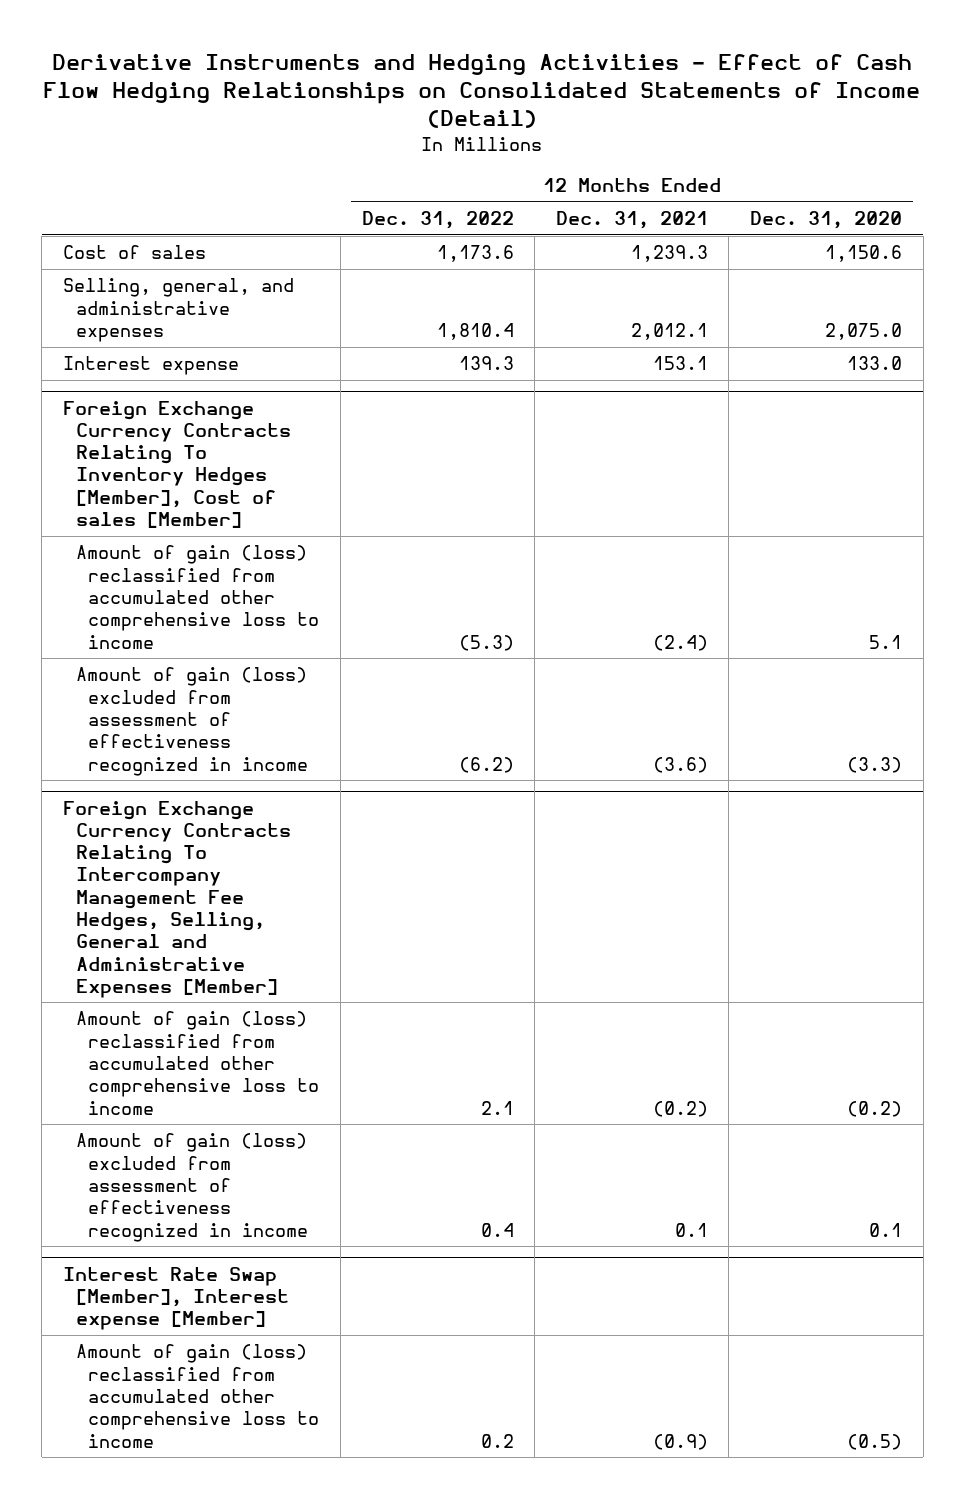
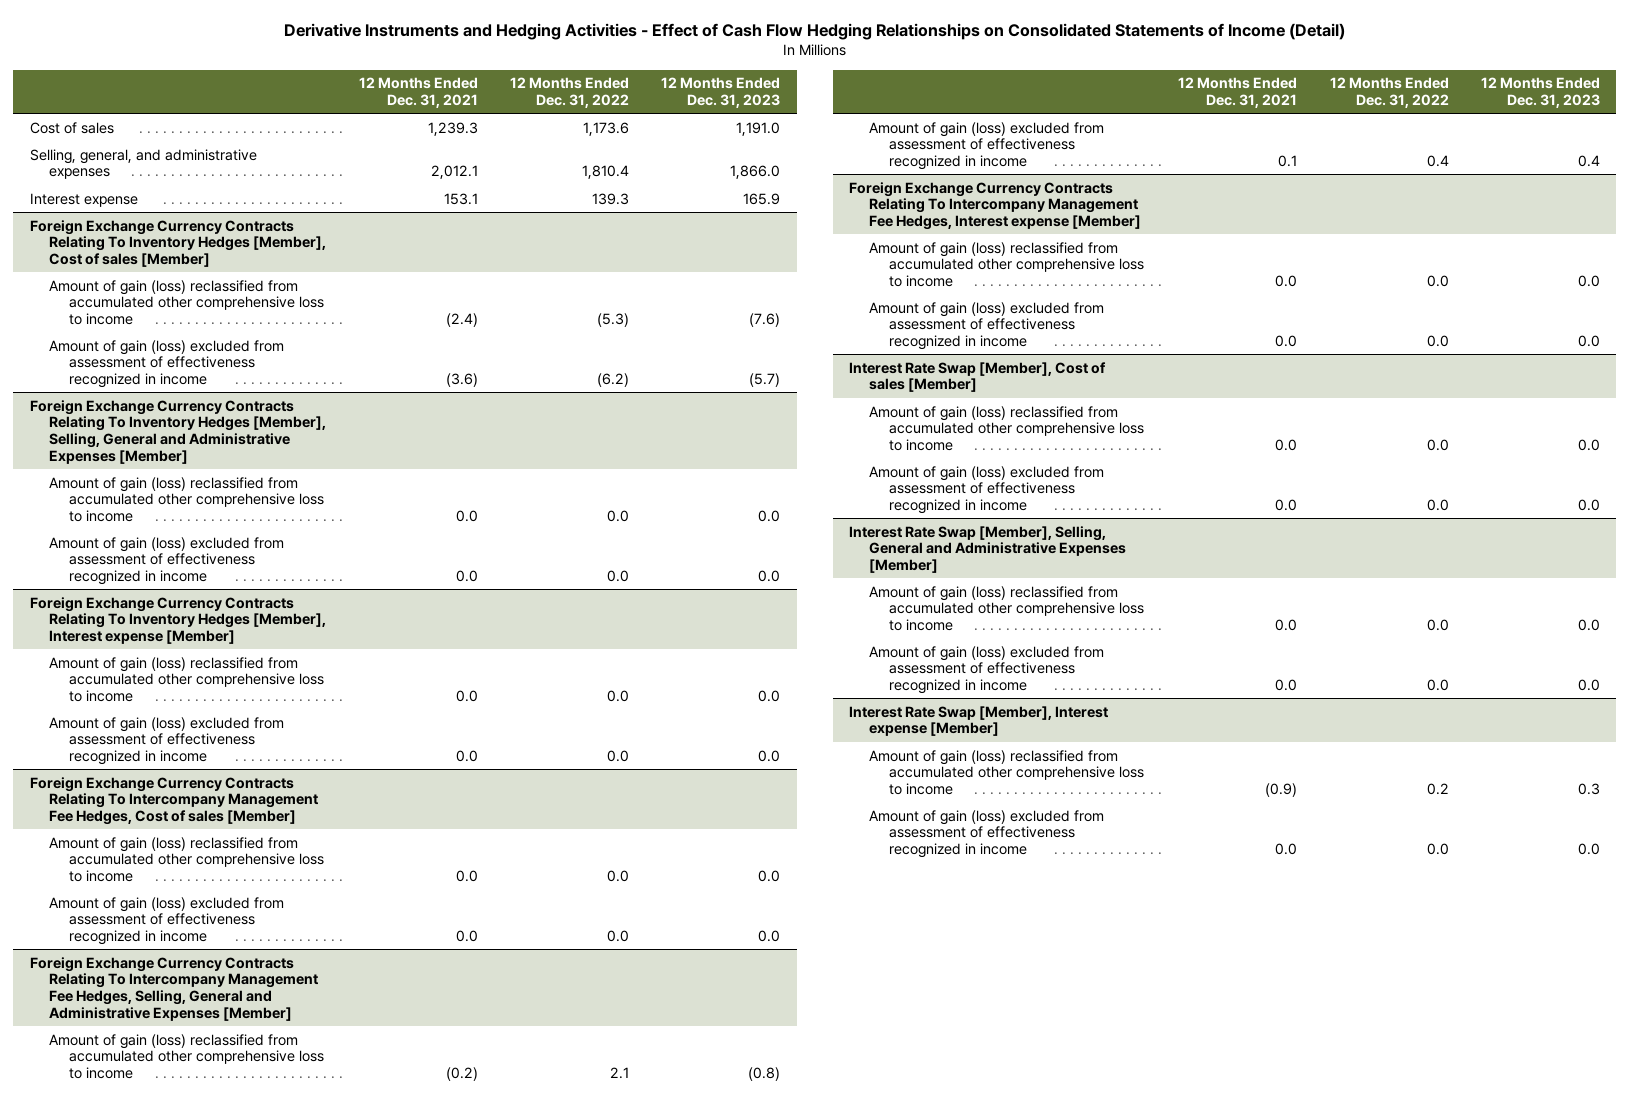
[749,211,902,230] Dec. 31, 2020 -> none
none -> [661,77,781,109] 12 Months Ended Dec. 31, 2023
none -> [29,399,327,464] Foreign Exchange Currency Contracts Relating To Inventory Hedges [Member], Selling, General and Administrative Expenses [Member]
none -> [49,476,325,523] Amount of gain (loss) reclassified from accumulated other comprehensive loss to income
none -> [49,536,285,586] Amount of gain (loss) excluded from assessment of effectiveness recognized in income
none -> [29,596,327,645] Foreign Exchange Currency Contracts Relating To Inventory Hedges [Member], Interest expense [Member]
none -> [49,656,325,703] Amount of gain (loss) reclassified from accumulated other comprehensive loss to income
none -> [49,716,285,766] Amount of gain (loss) excluded from assessment of effectiveness recognized in income
none -> [29,776,319,826] Foreign Exchange Currency Contracts Relating To Intercompany Management Fee Hedges, Cost of sales [Member]
none -> [49,836,325,883] Amount of gain (loss) reclassified from accumulated other comprehensive loss to income
none -> [49,896,285,946] Amount of gain (loss) excluded from assessment of effectiveness recognized in income
none -> [848,181,1141,231] Foreign Exchange Currency Contracts Relating To Intercompany Management Fee Hedges, Interest expense [Member]
none -> [868,241,1144,288] Amount of gain (loss) reclassified from accumulated other comprehensive loss to income
none -> [868,301,1104,351] Amount of gain (loss) excluded from assessment of effectiveness recognized in income
none -> [848,361,1106,393] Interest Rate Swap [Member], Cost of sales [Member]
none -> [868,405,1144,452] Amount of gain (loss) reclassified from accumulated other comprehensive loss to income
none -> [868,465,1104,515] Amount of gain (loss) excluded from assessment of effectiveness recognized in income
none -> [848,525,1126,574] Interest Rate Swap [Member], Selling, General and Administrative Expenses [Member]
none -> [868,585,1144,632] Amount of gain (loss) reclassified from accumulated other comprehensive loss to income
none -> [868,645,1104,695] Amount of gain (loss) excluded from assessment of effectiveness recognized in income
none -> [868,809,1104,859] Amount of gain (loss) excluded from assessment of effectiveness recognized in income

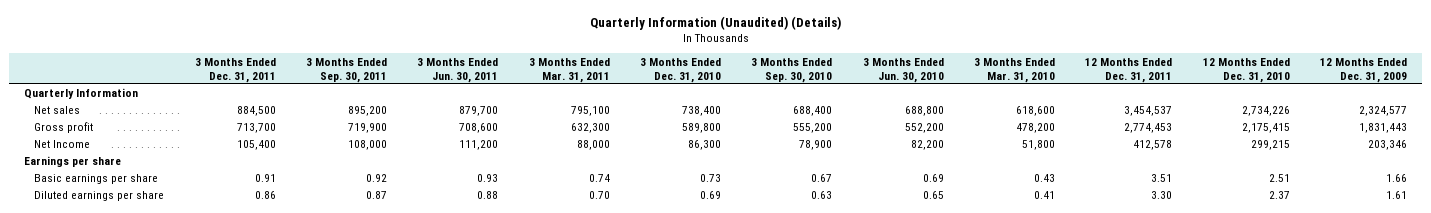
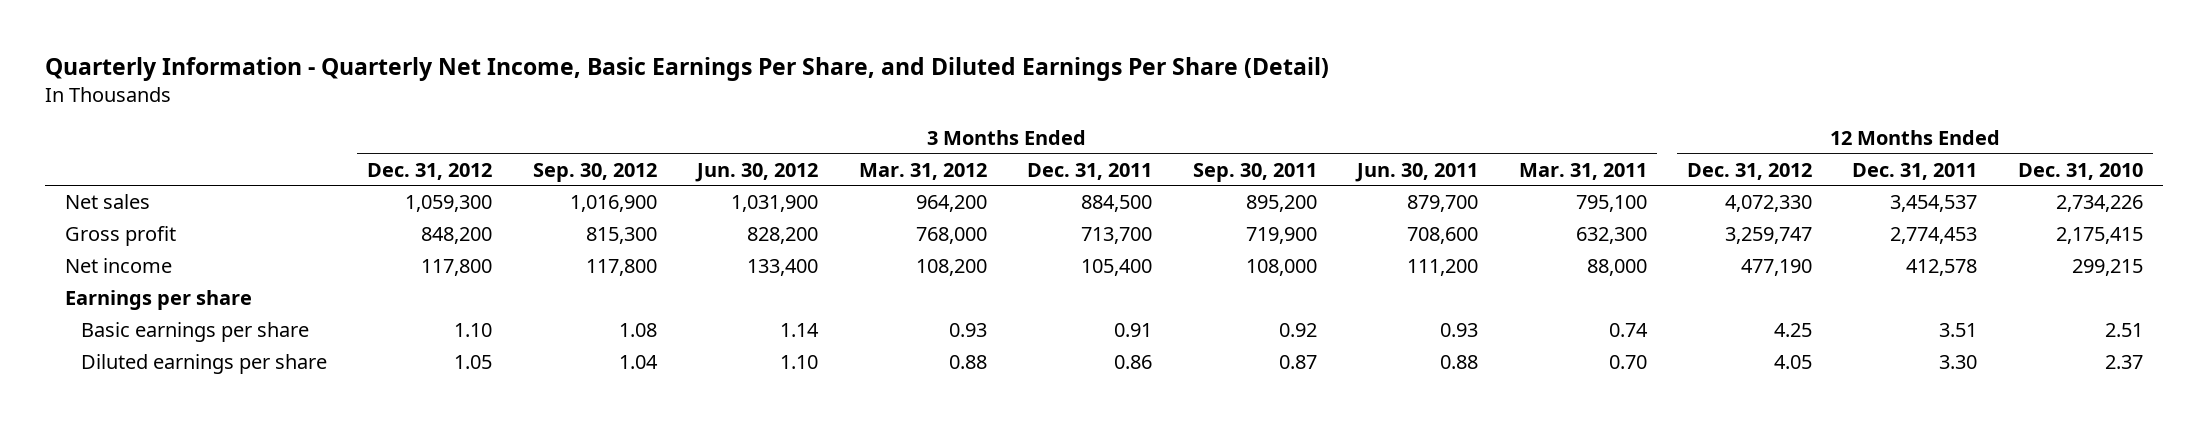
[589,15,841,30] Quarterly Information (Unaudited) (Details) -> [44,57,1329,82] Quarterly Information - Quarterly Net Income, Basic Earnings Per Share, and Diluted Earnings Per Share (Detail)
[640,57,722,83] 3 Months Ended Dec. 31, 2010 -> none
[751,57,833,83] 3 Months Ended Sep. 30, 2010 -> none
[862,57,944,83] 3 Months Ended Jun. 30, 2010 -> none
[974,57,1056,83] 3 Months Ended Mar. 31, 2010 -> none
[1320,57,1408,83] 12 Months Ended Dec. 31, 2009 -> none
none -> [367,162,493,180] Dec. 31, 2012
none -> [532,162,657,182] Sep. 30, 2012
none -> [695,162,819,182] Jun. 30, 2012
none -> [858,162,987,180] Mar. 31, 2012
none -> [1687,162,1813,180] Dec. 31, 2012
[24,88,139,100] Quarterly Information -> none
[34,140,91,149] Net Income -> [64,257,172,273] Net income

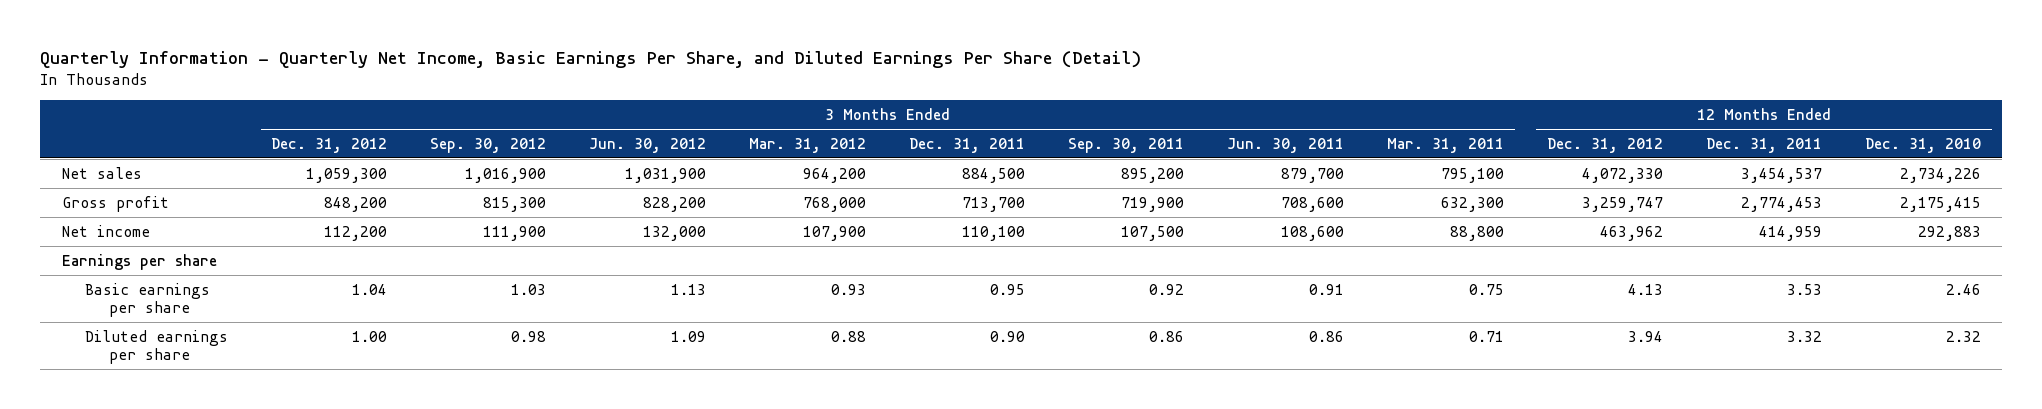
[421,258,493,276] 117,800 -> [324,225,388,241] 112,200
[585,258,657,276] 117,800 -> [483,225,547,241] 111,900
[747,258,819,276] 133,400 -> [643,225,707,241] 132,000
[915,258,987,276] 108,200 -> [803,225,867,241] 107,900
[1081,258,1153,276] 105,400 -> [962,225,1026,241] 110,100
[1245,258,1317,276] 108,000 -> [1121,225,1185,241] 107,500
[1407,258,1479,276] 111,200 -> [1280,225,1344,241] 108,600
[1586,258,1647,276] 88,000 -> [1449,225,1504,241] 88,800
[1741,258,1813,276] 477,190 -> [1599,225,1663,241] 463,962
[1906,258,1978,276] 412,578 -> [1758,225,1822,241] 414,959
[2071,258,2143,276] 299,215 -> [1917,225,1981,241] 292,883
[454,322,493,337] 1.10 -> [352,283,388,295] 1.04
[618,322,657,337] 1.08 -> [511,283,547,295] 1.03
[780,322,820,337] 1.14 -> [671,283,707,295] 1.13
[1114,322,1153,337] 0.91 -> [990,283,1026,295] 0.95
[1440,322,1479,337] 0.93 -> [1308,283,1344,295] 0.91
[1608,322,1648,337] 0.74 -> [1468,283,1504,295] 0.75
[1774,322,1813,337] 4.25 -> [1627,283,1663,295] 4.13
[1939,322,1978,337] 3.51 -> [1786,283,1822,295] 3.53
[2104,322,2143,337] 2.51 -> [1945,283,1981,295] 2.46
[454,354,493,369] 1.05 -> [352,330,388,342] 1.00
[618,354,658,369] 1.04 -> [511,330,547,342] 0.98
[780,354,819,369] 1.10 -> [671,330,707,342] 1.09
[1114,354,1153,369] 0.86 -> [990,330,1026,342] 0.90
[1278,354,1317,369] 0.87 -> [1149,330,1185,342] 0.86
[1440,354,1479,369] 0.88 -> [1308,330,1344,342] 0.86
[1608,354,1647,369] 0.70 -> [1468,330,1504,342] 0.71
[1774,354,1813,369] 4.05 -> [1627,330,1663,342] 3.94
[1939,354,1978,369] 3.30 -> [1786,330,1822,342] 3.32
[2104,354,2143,369] 2.37 -> [1945,330,1981,342] 2.32

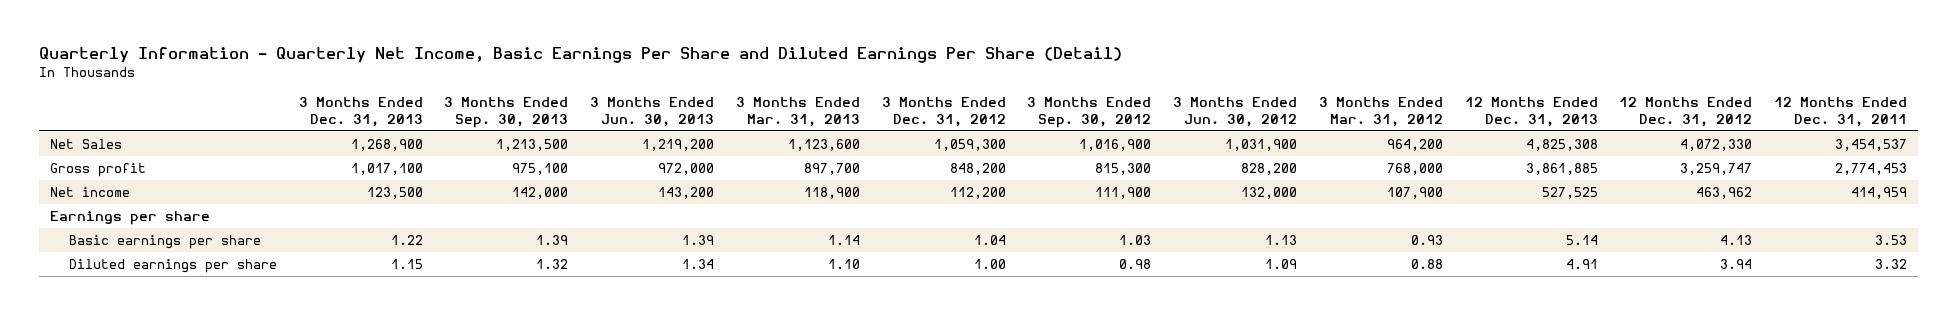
[40,51,1142,69] Quarterly Information - Quarterly Net Income, Basic Earnings Per Share, and Diluted Earnings Per Share (Detail) -> [39,47,1123,64] Quarterly Information - Quarterly Net Income, Basic Earnings Per Share and Diluted Earnings Per Share (Detail)
[909,137,1026,153] Dec. 31, 2011 -> none
[1068,137,1185,153] Sep. 30, 2011 -> none
[1226,137,1344,153] Jun. 30, 2011 -> none
[1386,137,1504,153] Mar. 31, 2011 -> none
[1864,137,1981,153] Dec. 31, 2010 -> none
none -> [298,96,423,127] 3 Months Ended Dec. 31, 2013
none -> [444,96,569,128] 3 Months Ended Sep. 30, 2013
none -> [590,96,715,127] 3 Months Ended Jun. 30, 2013
none -> [735,96,860,127] 3 Months Ended Mar. 31, 2013
none -> [1464,96,1598,127] 12 Months Ended Dec. 31, 2013
[61,166,142,179] Net sales -> [50,138,123,149] Net Sales

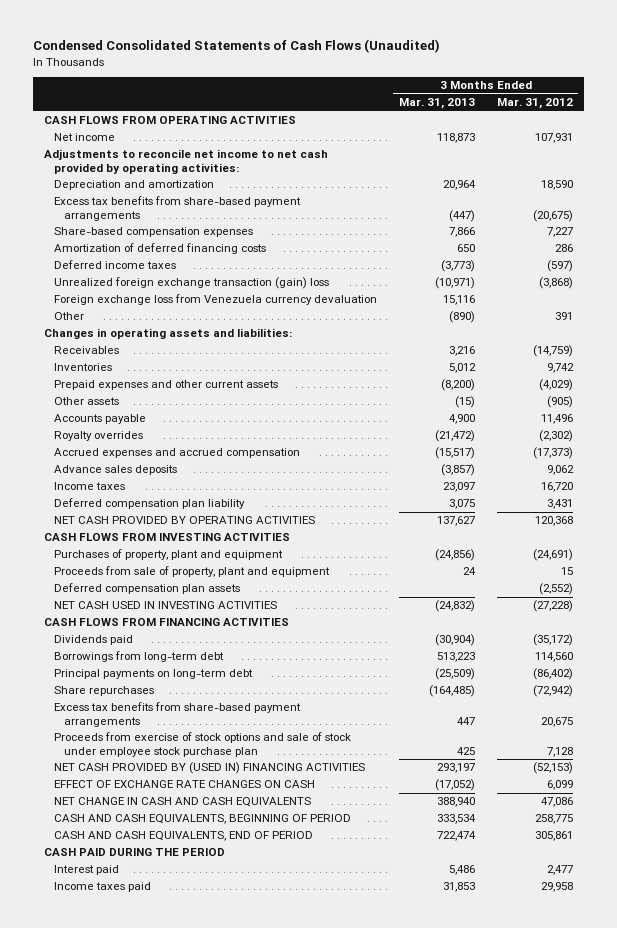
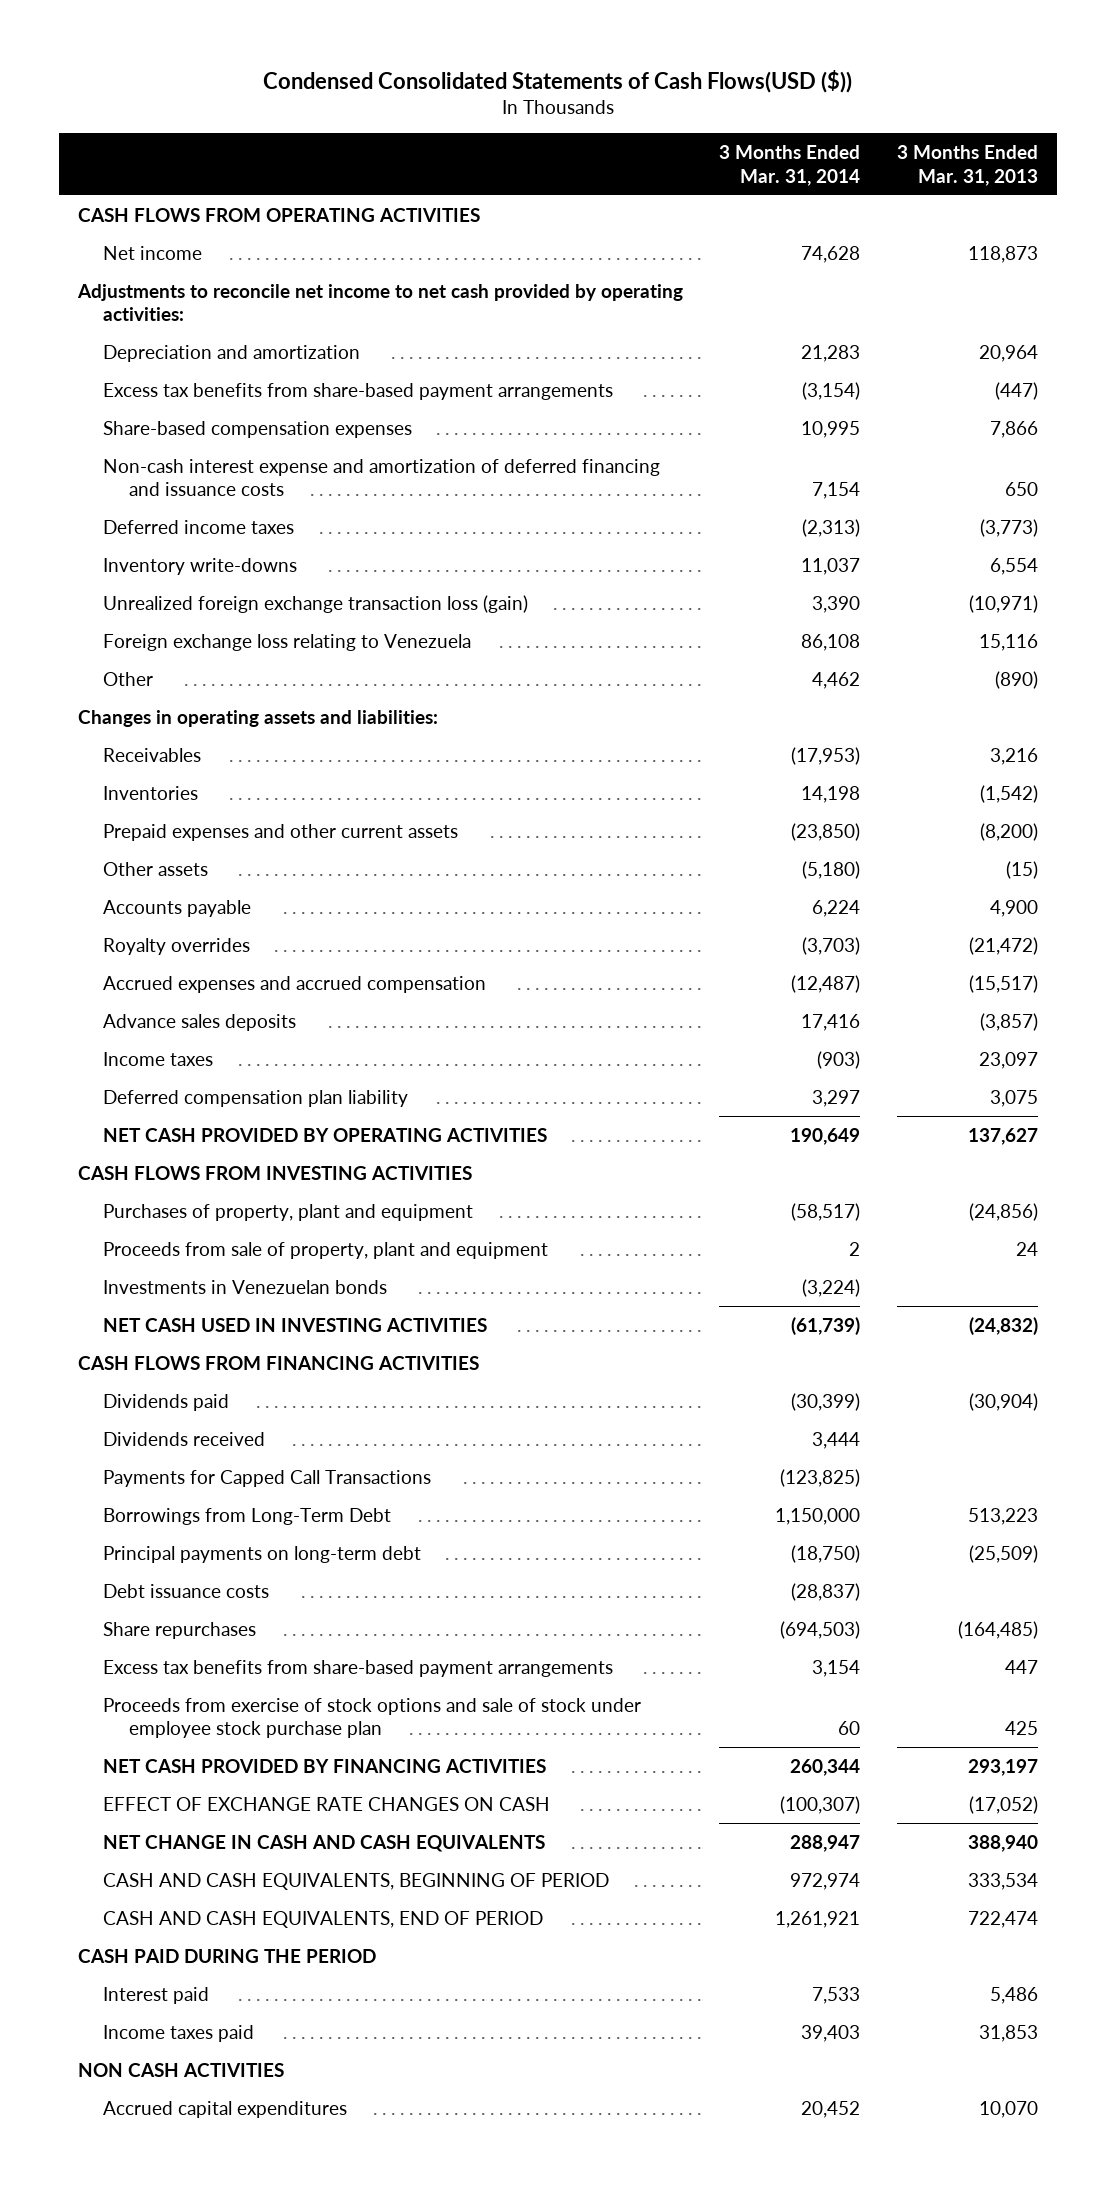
[32,39,440,54] Condensed Consolidated Statements of Cash Flows (Unaudited) -> [262,69,852,93] Condensed Consolidated Statements of Cash Flows(USD ($))
[496,98,573,110] Mar. 31, 2012 -> none
none -> [719,145,861,186] 3 Months Ended Mar. 31, 2014
[53,243,266,255] Amortization of deferred financing costs -> [103,458,661,497] Non-cash interest expense and amortization of deferred financing and issuance costs
none -> [103,557,298,575] Inventory write-downs
[53,277,329,290] Unrealized foreign exchange transaction (gain) loss -> [103,594,529,613] Unrealized foreign exchange transaction loss (gain)
[53,294,377,306] Foreign exchange loss from Venezuela currency devaluation -> [103,633,472,651] Foreign exchange loss relating to Venezuela
[448,363,476,374] 5,012 -> [980,784,1039,803] (1,542)
[53,583,240,595] Deferred compensation plan assets -> none
none -> [103,1279,388,1294] Investments in Venezuelan bonds
none -> [103,1431,266,1446] Dividends received
none -> [103,1469,432,1487] Payments for Capped Call Transactions
[53,651,224,663] Borrowings from long-term debt -> [103,1507,392,1525] Borrowings from Long-Term Debt
none -> [103,1583,270,1598] Debt issuance costs
[53,762,365,775] NET CASH PROVIDED BY (USED IN) FINANCING ACTIVITIES -> [103,1758,547,1773] NET CASH PROVIDED BY FINANCING ACTIVITIES
none -> [77,2062,284,2077] NON CASH ACTIVITIES
none -> [103,2100,348,2118] Accrued capital expenditures

